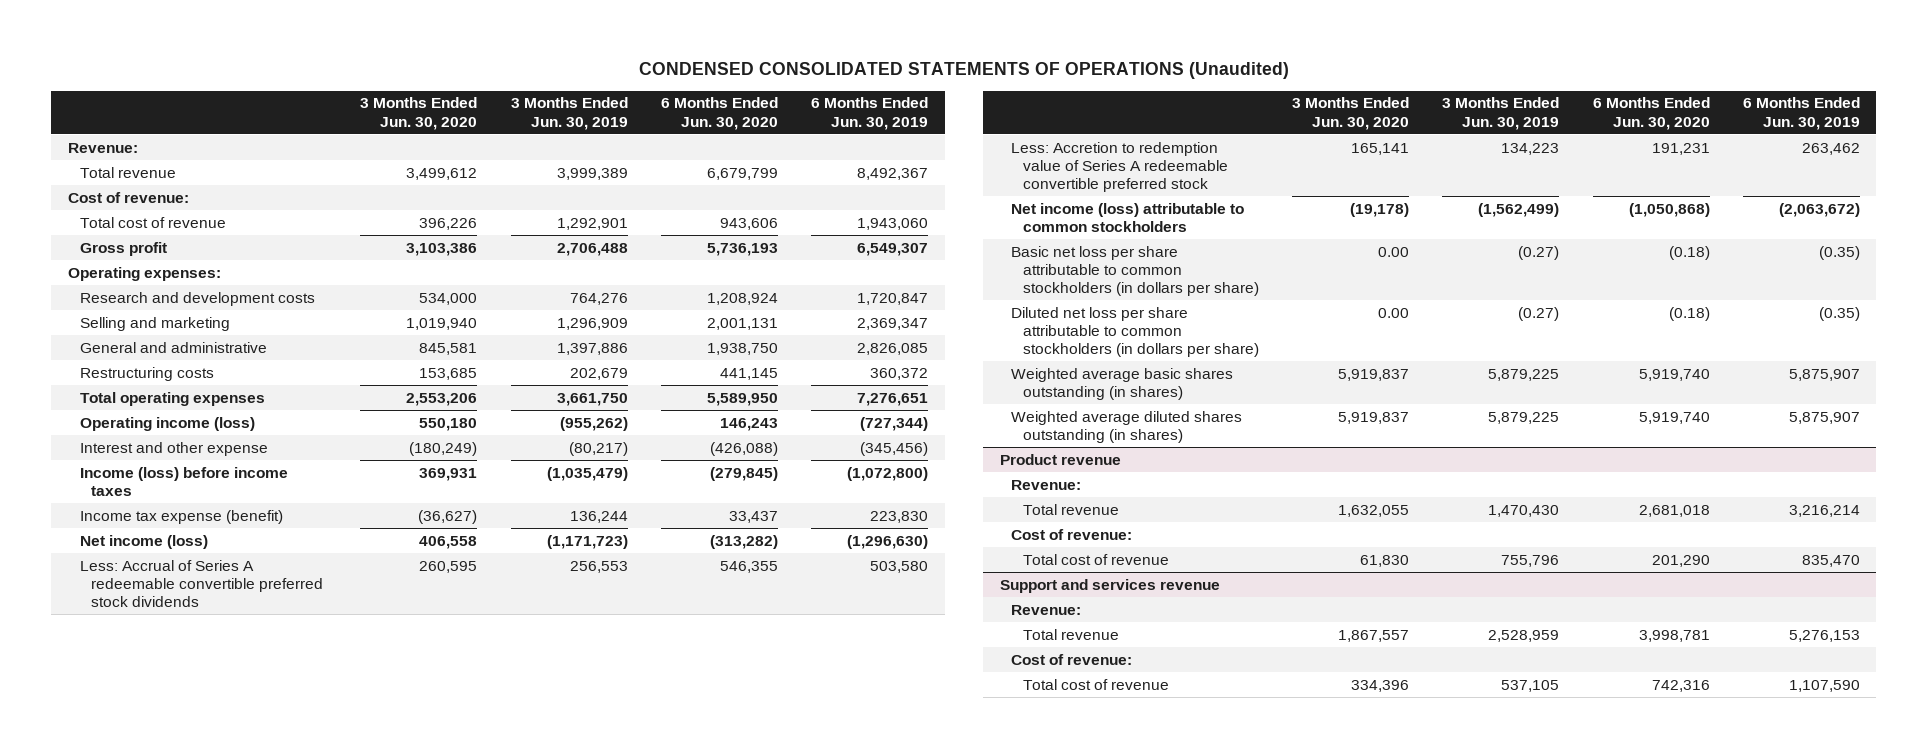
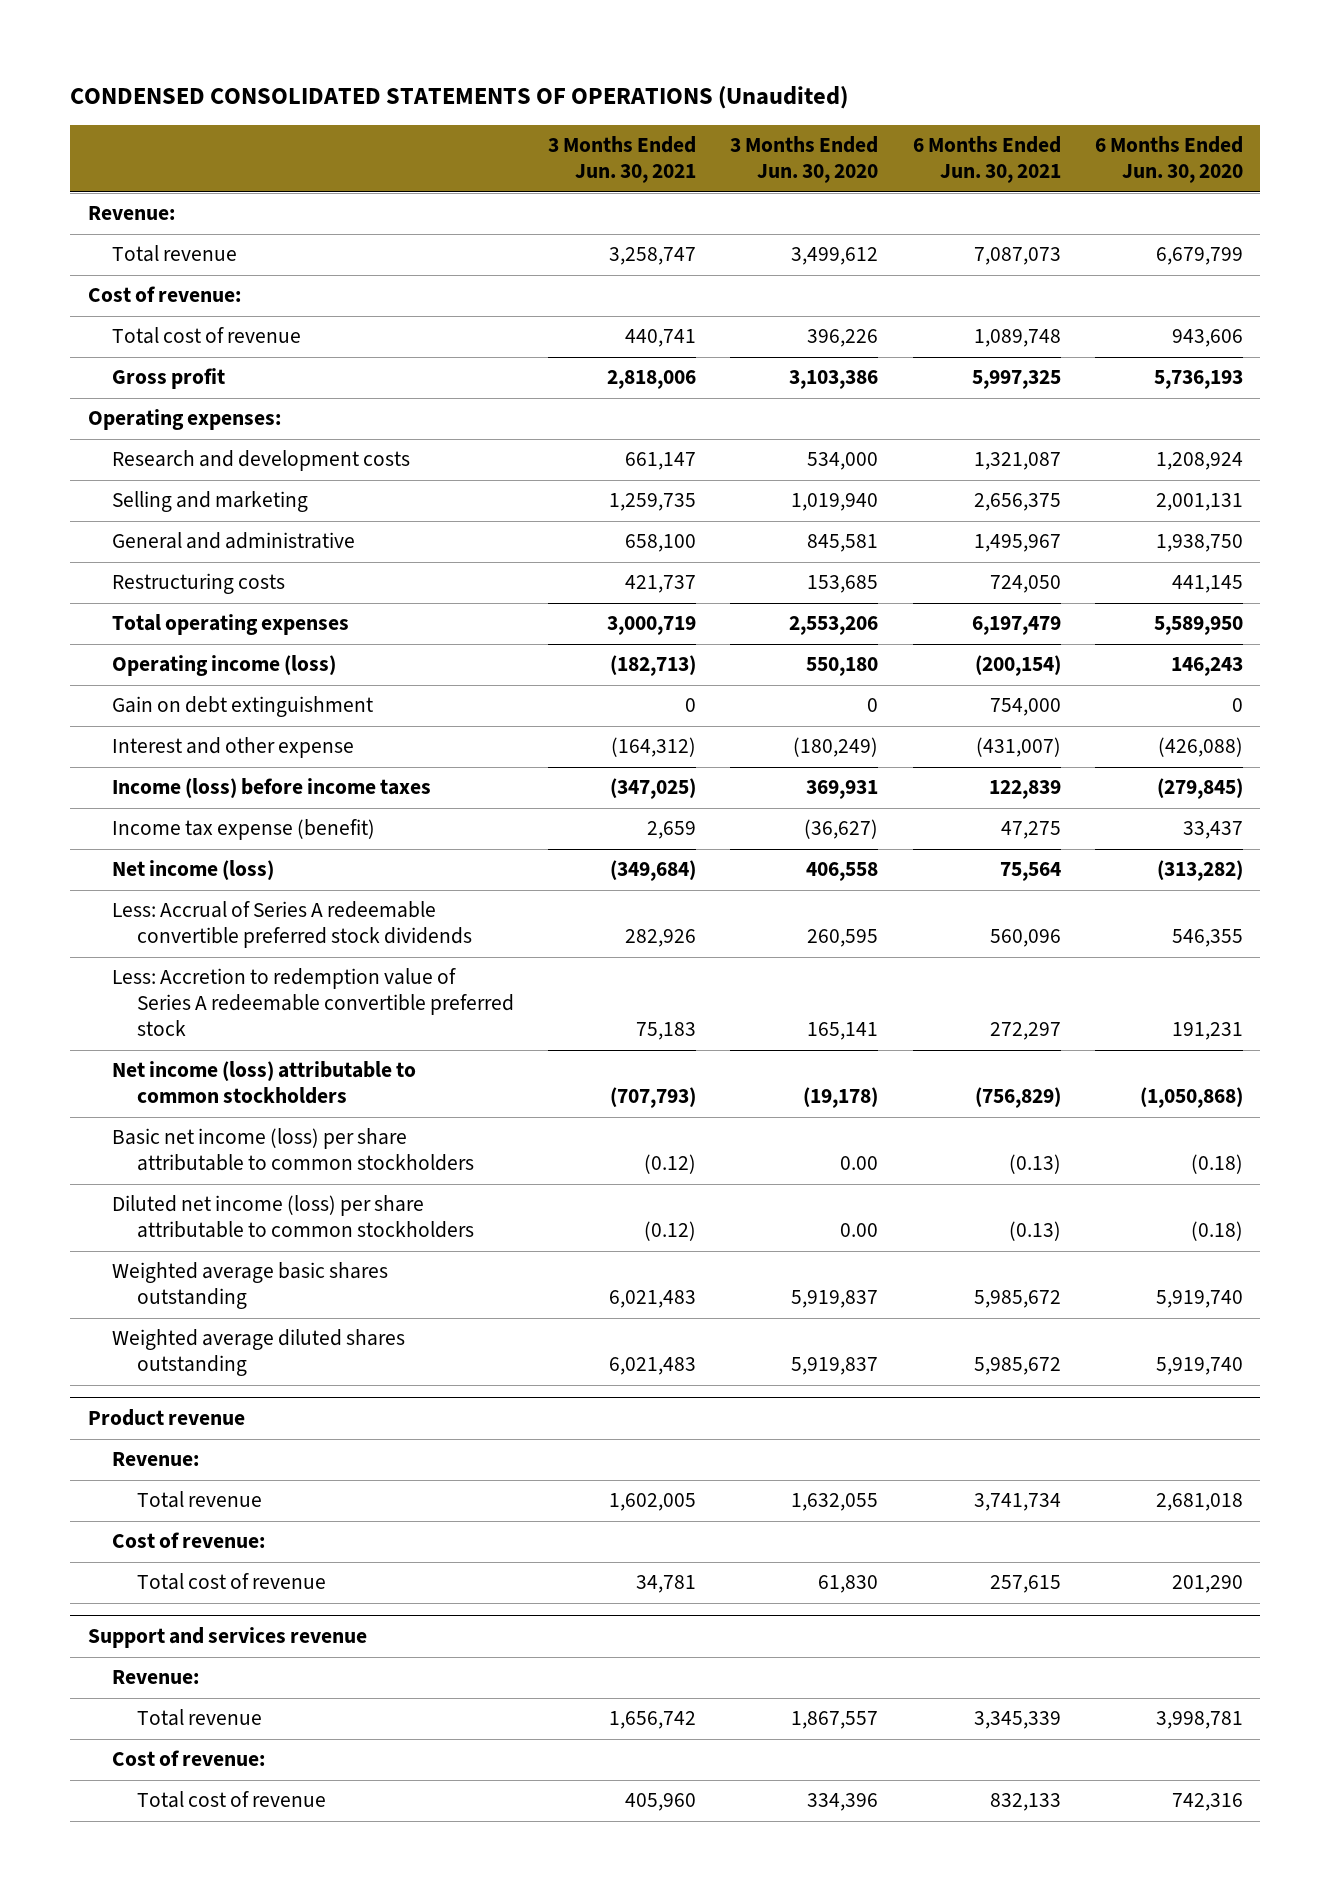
[510,97,628,130] 3 Months Ended Jun. 30, 2019 -> none
[810,97,928,130] 6 Months Ended Jun. 30, 2019 -> none
none -> [548,136,697,184] 3 Months Ended Jun. 30, 2021
none -> [912,136,1061,184] 6 Months Ended Jun. 30, 2021
none -> [112,696,374,718] Gain on debt extinguishment
[1011,245,1260,297] Basic net loss per share attributable to common stockholders (in dollars per share) -> [112,1128,474,1172] Basic net income (loss) per share attributable to common stockholders
[1011,306,1260,358] Diluted net loss per share attributable to common stockholders (in dollars per share) -> [112,1195,474,1239] Diluted net income (loss) per share attributable to common stockholders
[1011,367,1234,400] Weighted average basic shares outstanding (in shares) -> [112,1262,389,1310] Weighted average basic shares outstanding
[1011,410,1243,443] Weighted average diluted shares outstanding (in shares) -> [112,1329,406,1377] Weighted average diluted shares outstanding

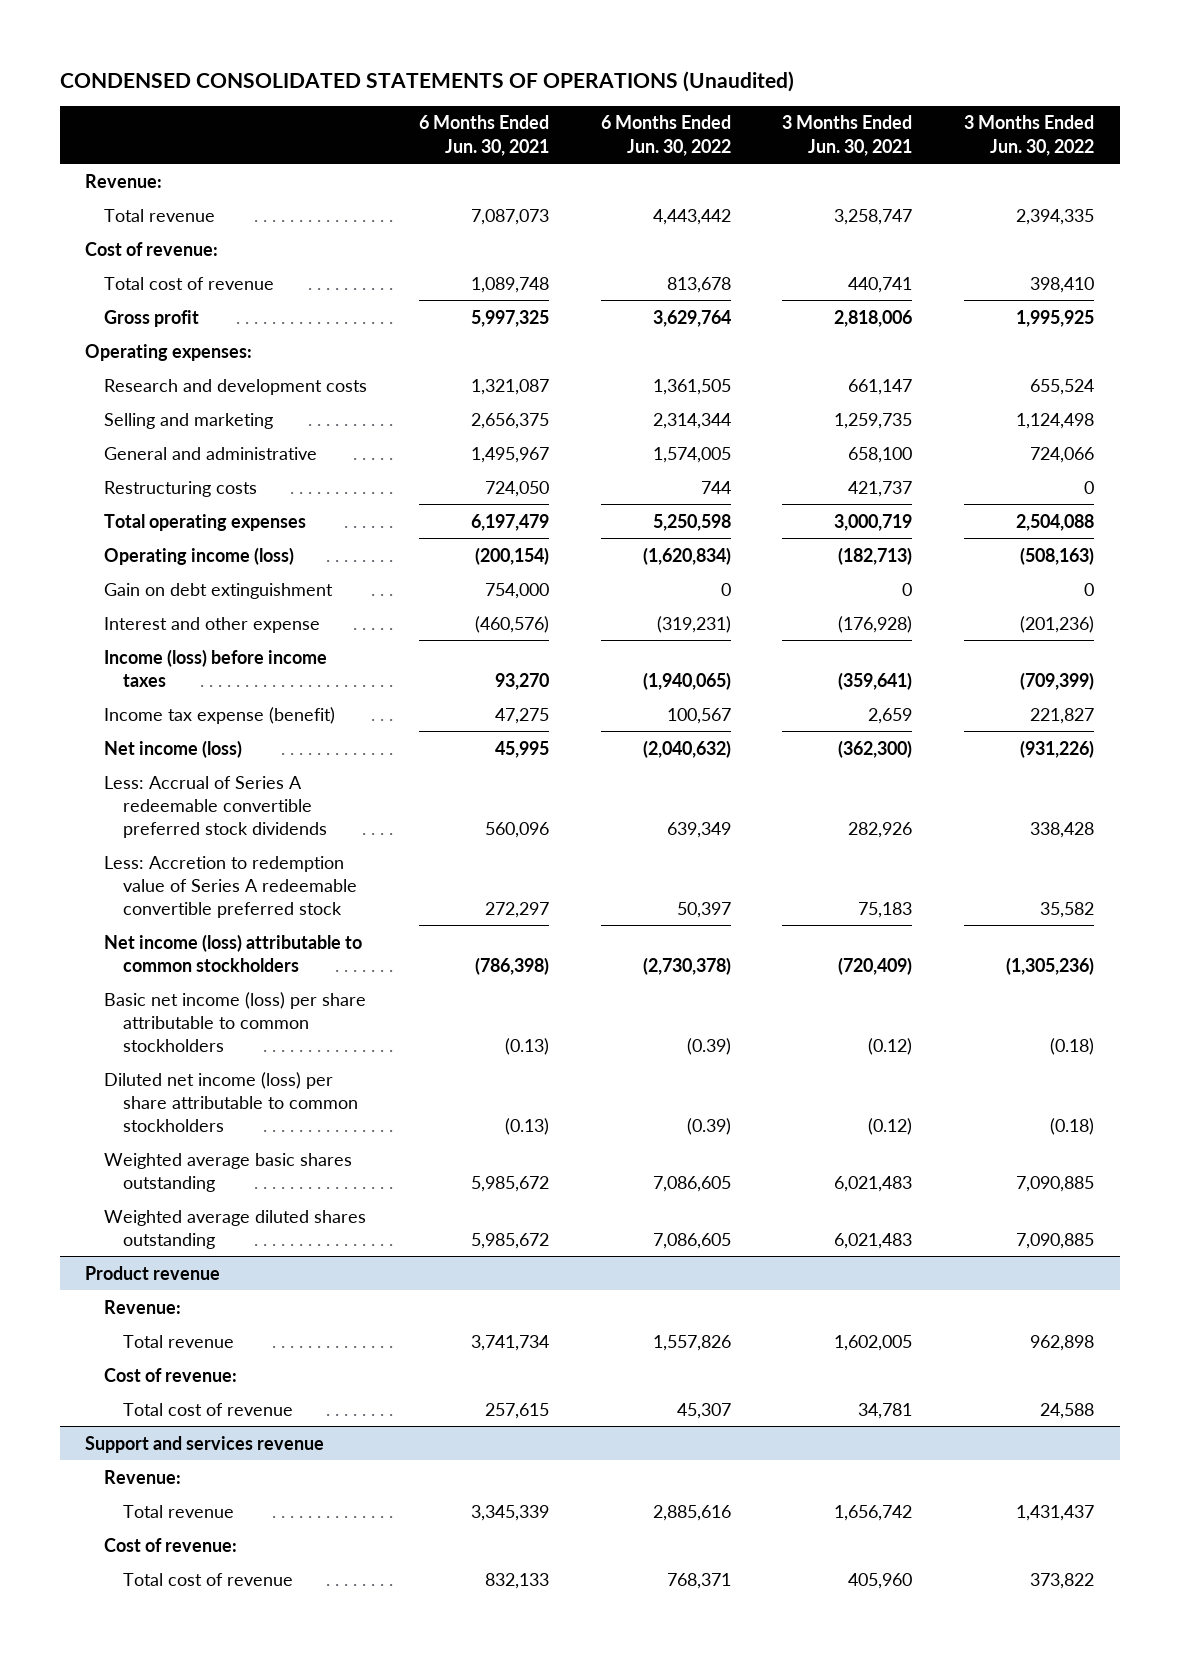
[730,136,879,184] 3 Months Ended Jun. 30, 2020 -> none
[1094,136,1243,184] 6 Months Ended Jun. 30, 2020 -> none
none -> [600,115,731,156] 6 Months Ended Jun. 30, 2022
none -> [964,115,1095,156] 3 Months Ended Jun. 30, 2022
[611,737,697,758] (164,312) -> [838,615,913,633] (176,928)
[975,737,1061,758] (431,007) -> [474,615,549,633] (460,576)
[610,778,697,800] (347,025) -> [838,671,913,690] (359,641)
[988,780,1061,800] 122,839 -> [494,672,549,690] 93,270
[610,860,697,882] (349,684) -> [838,739,913,758] (362,300)
[999,862,1061,882] 75,564 -> [494,740,549,758] 45,995
[610,1087,697,1109] (707,793) -> [838,956,913,975] (720,409)
[974,1087,1061,1109] (756,829) -> [474,956,549,975] (786,398)

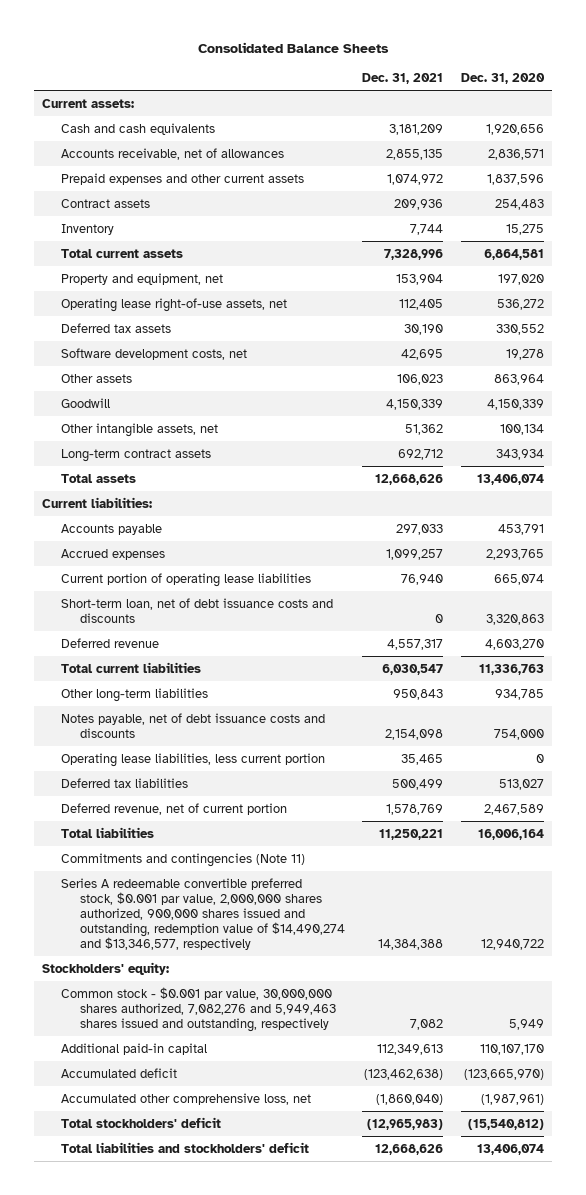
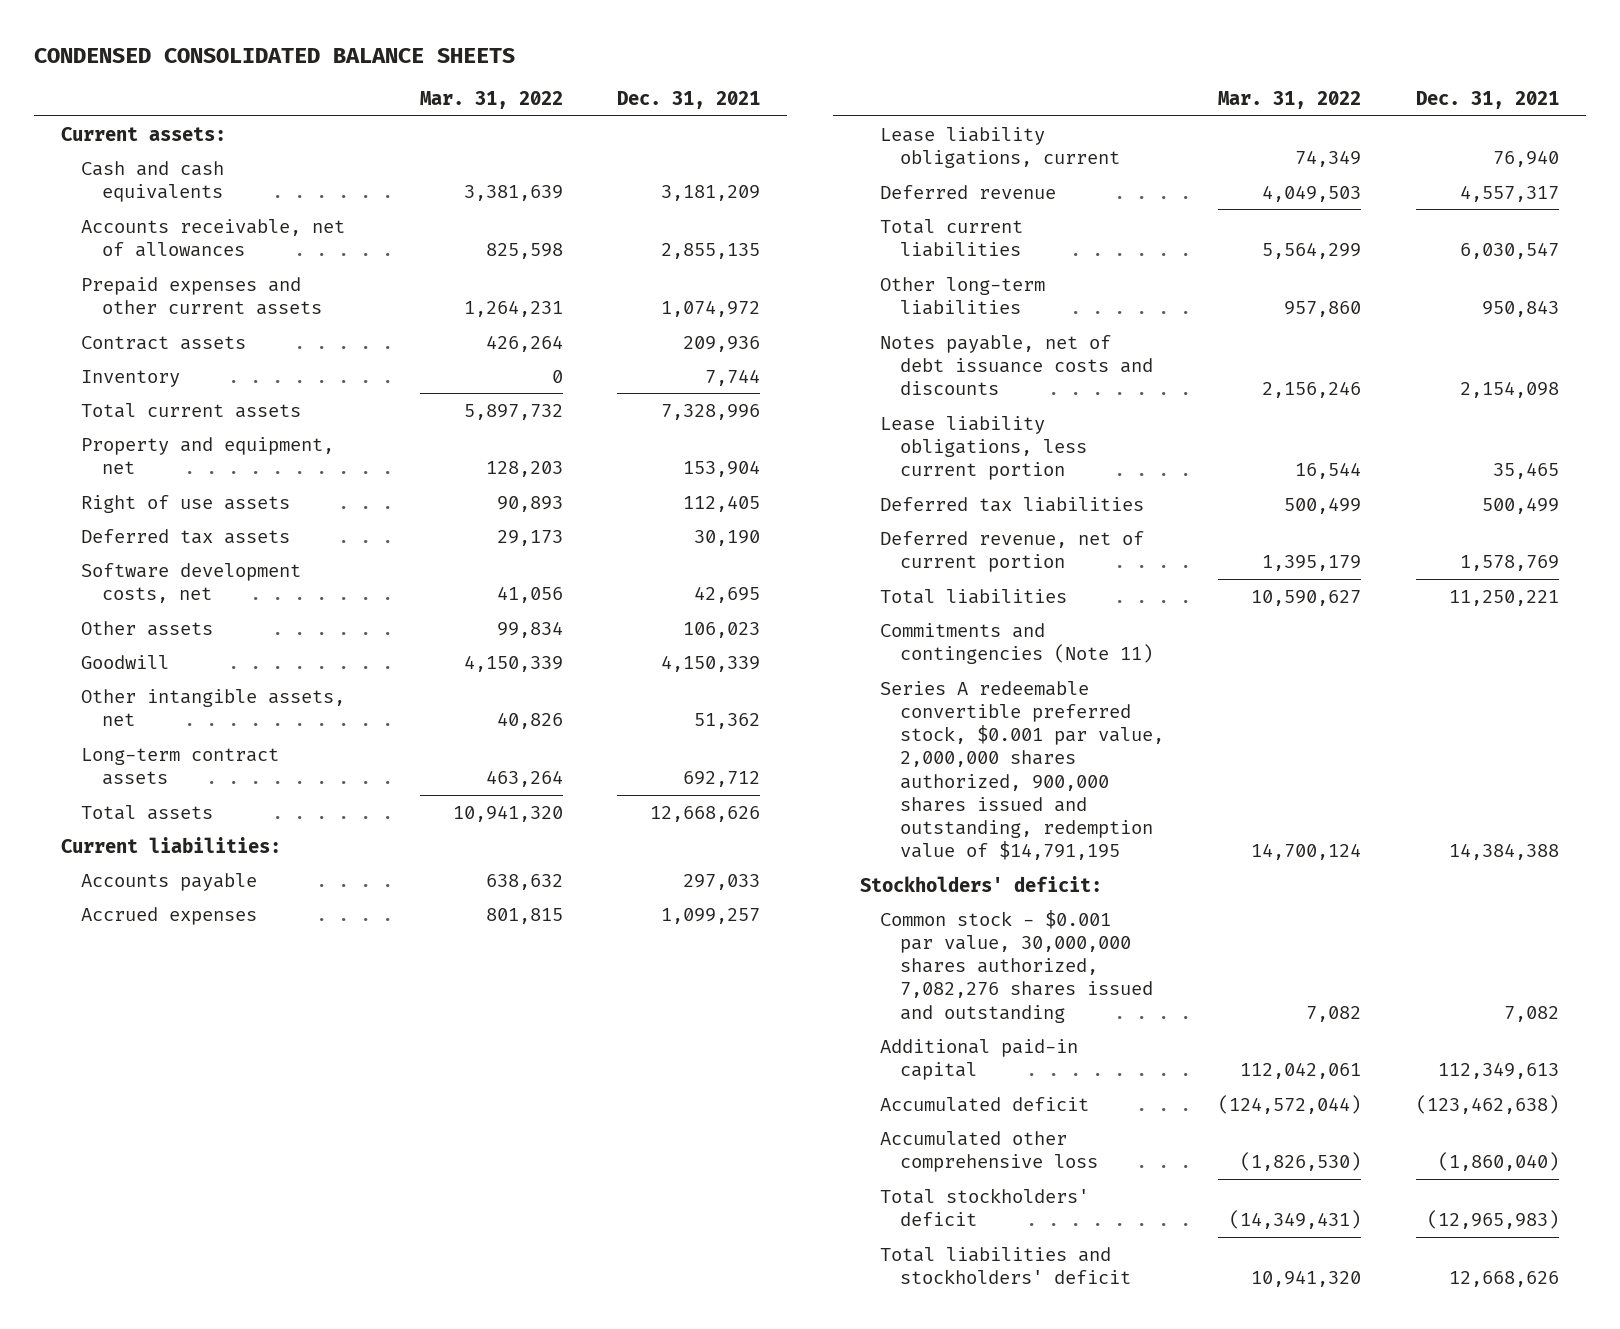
[197,41,389,53] Consolidated Balance Sheets -> [34,48,516,64] CONDENSED CONSOLIDATED BALANCE SHEETS
[460,72,545,84] Dec. 31, 2020 -> none
none -> [419,91,563,110] Mar. 31, 2022
[61,297,288,312] Operating lease right-of-use assets, net -> [81,494,291,513] Right of use assets
[61,597,334,623] Short-term loan, net of debt issuance costs and discounts -> none
[61,572,312,587] Current portion of operating lease liabilities -> [880,126,1121,168] Lease liability obligations, current
[61,752,326,767] Operating lease liabilities, less current portion -> [880,415,1088,481] Lease liability obligations, less current portion
[61,877,346,950] Series A redeemable convertible preferred stock, $0.001 par value, 2,000,000 shares authorized, 900,000 shares issued and outstanding, redemption value of $14,490,274 and $13,346,577, respectively -> [880,680,1165,861] Series A redeemable convertible preferred stock, $0.001 par value, 2,000,000 shares authorized, 900,000 shares issued and outstanding, redemption value of $14,791,195
[42,961,170,975] Stockholders' equity: -> [860,875,1103,892] Stockholders' deficit:
[61,986,337,1032] Common stock - $0.001 par value, 30,000,000 shares authorized, 7,082,276 and 5,949,463 shares issued and outstanding, respectively -> [880,909,1154,1023] Common stock - $0.001 par value, 30,000,000 shares authorized, 7,082,276 shares issued and outstanding
[61,1092,312,1105] Accumulated other comprehensive loss, net -> [880,1130,1099,1172] Accumulated other comprehensive loss

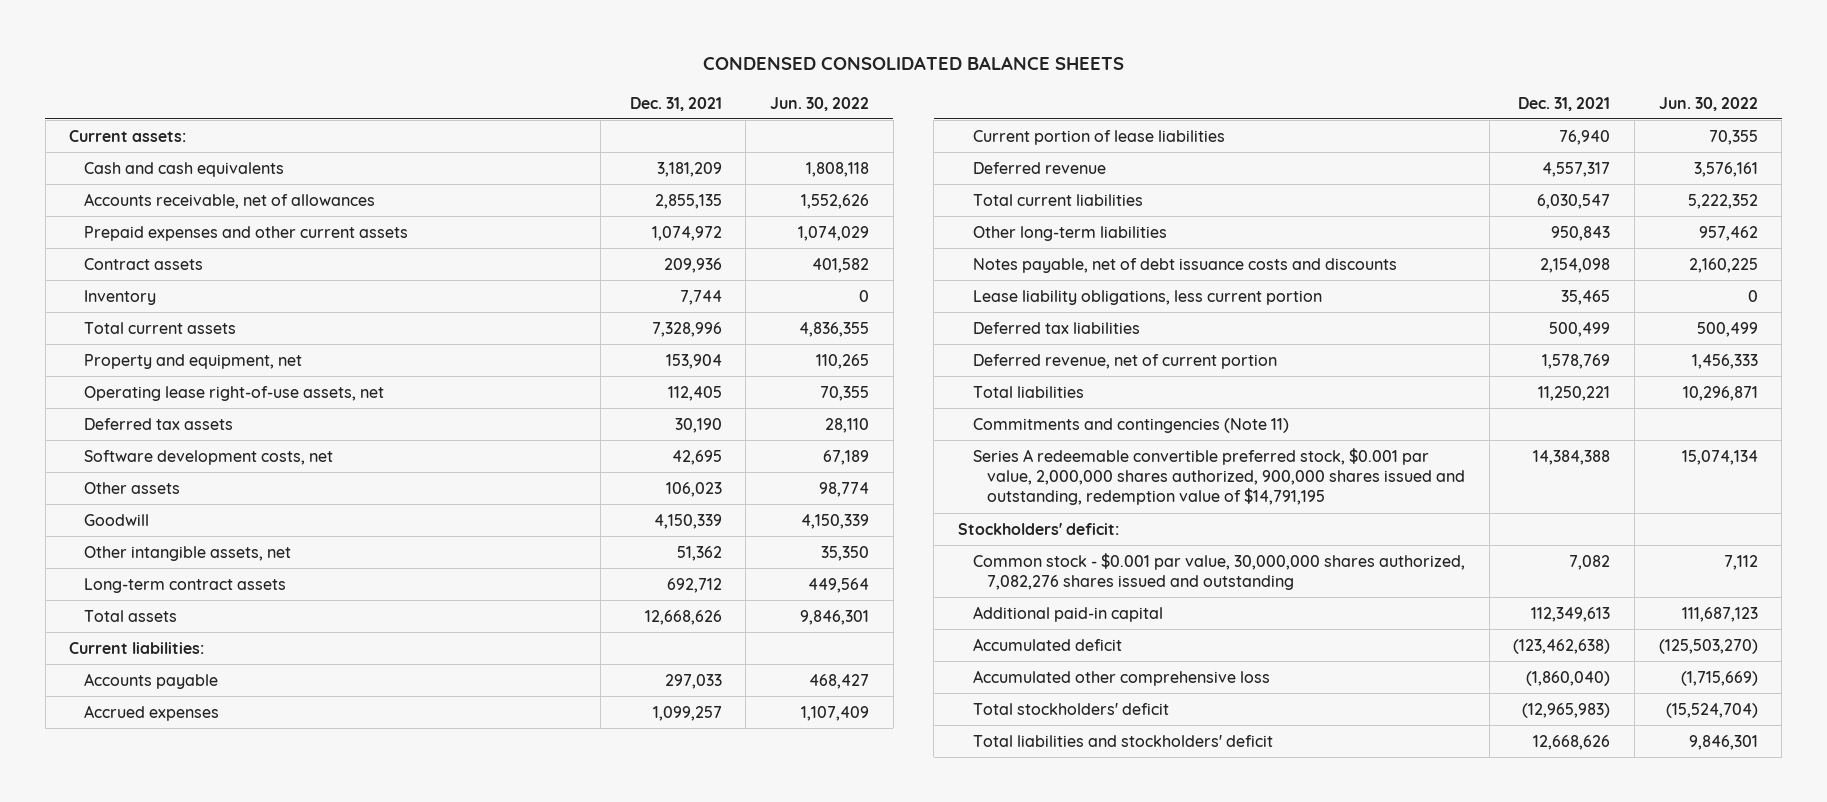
[419,91,563,110] Mar. 31, 2022 -> none
none -> [770,96,870,111] Jun. 30, 2022
[81,494,291,513] Right of use assets -> [83,385,384,401] Operating lease right-of-use assets, net
[880,126,1121,168] Lease liability obligations, current -> [972,129,1225,145] Current portion of lease liabilities

